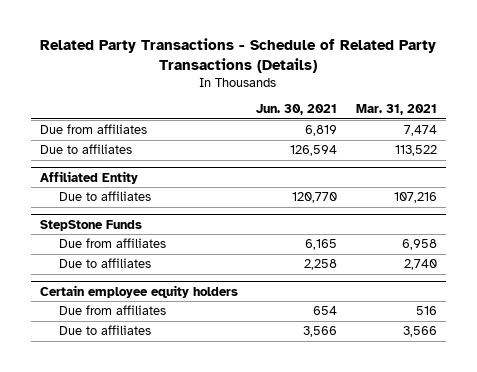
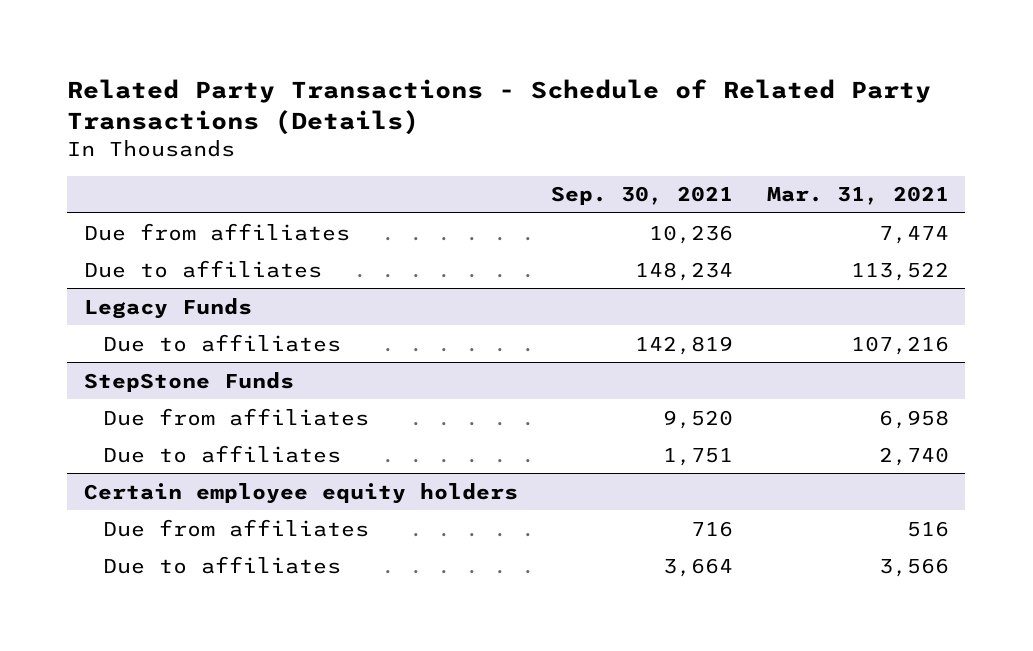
[256,104,338,116] Jun. 30, 2021 -> none
none -> [551,186,734,206] Sep. 30, 2021
[39,170,138,184] Affiliated Entity -> [84,297,253,319] Legacy Funds

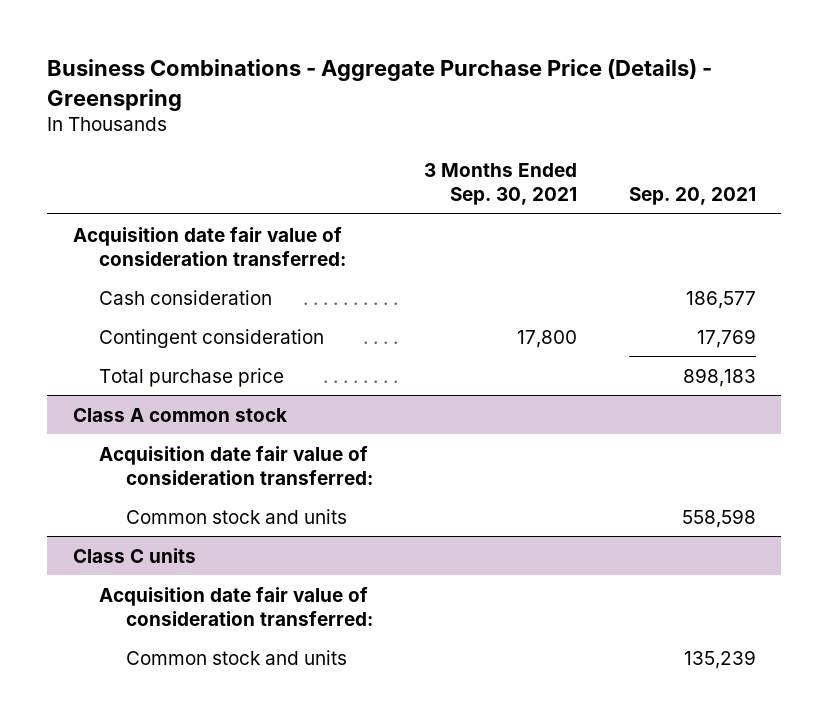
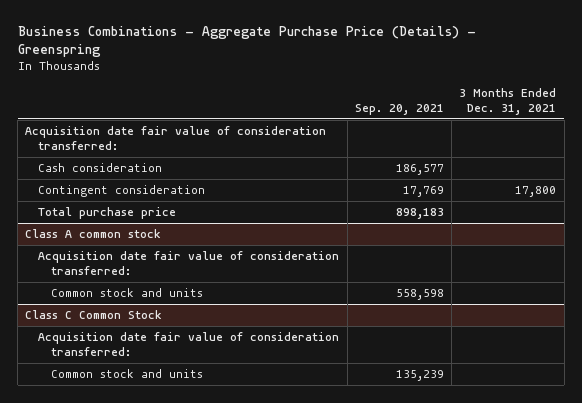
[424,162,578,205] 3 Months Ended Sep. 30, 2021 -> none
none -> [459,88,557,116] 3 Months Ended Dec. 31, 2021
[72,547,196,563] Class C units -> [25,310,163,320] Class C Common Stock

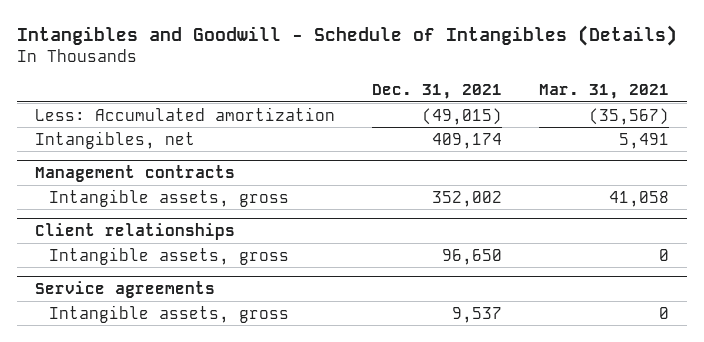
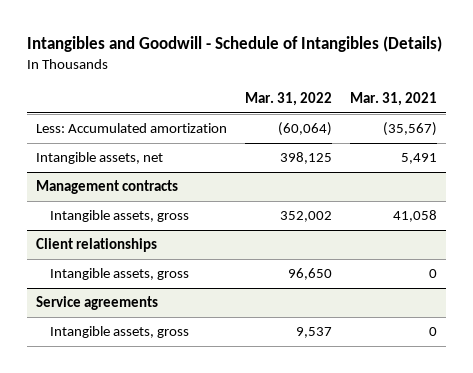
[371,83,502,99] Dec. 31, 2021 -> none
none -> [244,91,332,106] Mar. 31, 2022
[35,130,196,149] Intangibles, net -> [36,152,164,165] Intangible assets, net

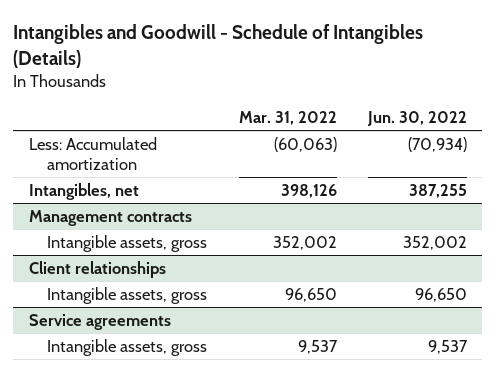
[349,91,437,106] Mar. 31, 2021 -> none
none -> [366,110,467,126] Jun. 30, 2022
[277,122,332,137] (60,064) -> [273,137,337,153] (60,063)
[36,152,164,165] Intangible assets, net -> [28,183,139,201] Intangibles, net
[279,152,332,165] 398,125 -> [280,184,337,199] 398,126

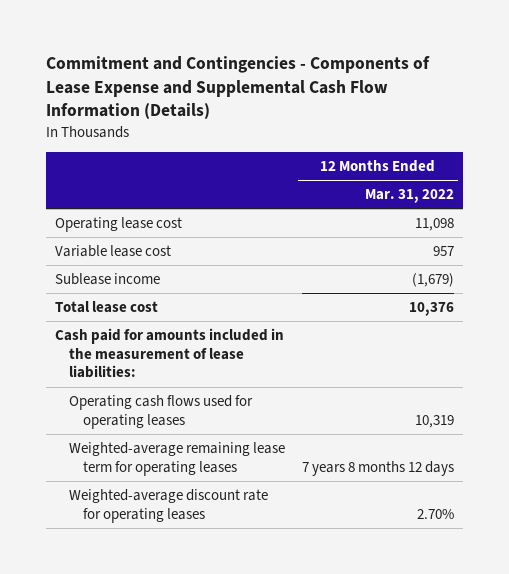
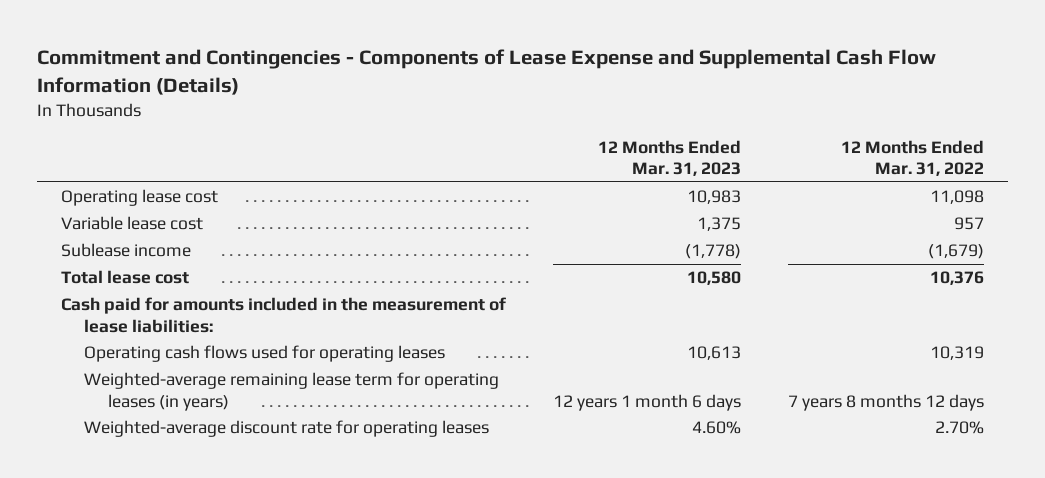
none -> [597,139,741,176] 12 Months Ended Mar. 31, 2023
[68,442,285,476] Weighted-average remaining lease term for operating leases -> [84,372,500,411] Weighted-average remaining lease term for operating leases (in years)

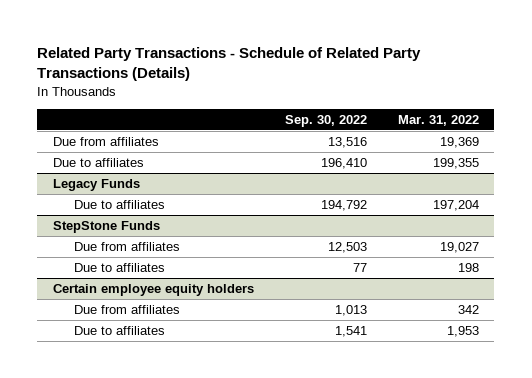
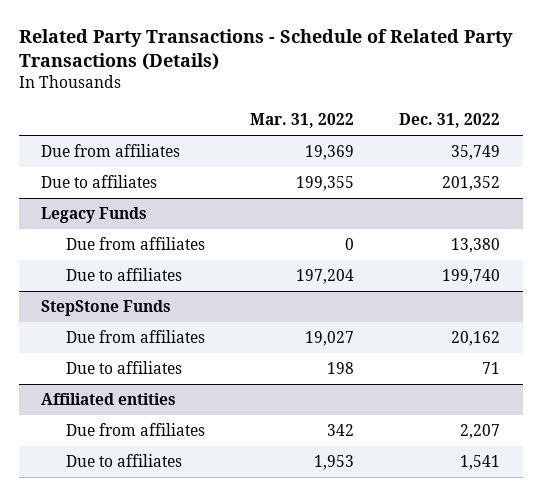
[284,115,367,128] Sep. 30, 2022 -> none
none -> [399,113,501,129] Dec. 31, 2022
none -> [65,237,205,251] Due from affiliates
[52,284,254,297] Certain employee equity holders -> [41,393,177,406] Affiliated entities

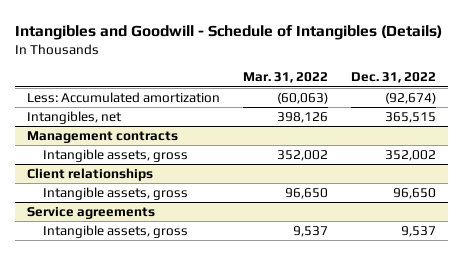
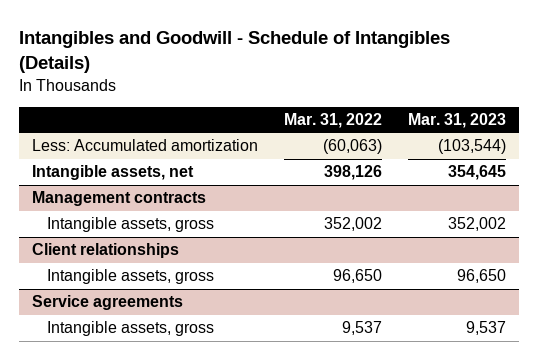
[351,72,437,84] Dec. 31, 2022 -> none
none -> [408,112,507,128] Mar. 31, 2023
[26,111,122,125] Intangibles, net -> [32,165,195,181] Intangible assets, net

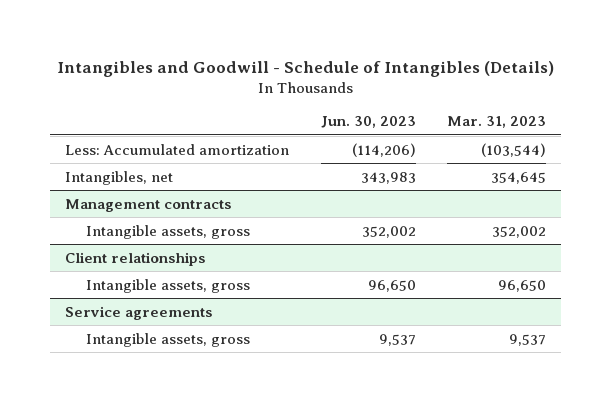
[284,112,383,128] Mar. 31, 2022 -> none
none -> [320,116,416,129] Jun. 30, 2023
[32,165,195,181] Intangible assets, net -> [65,170,174,185] Intangibles, net

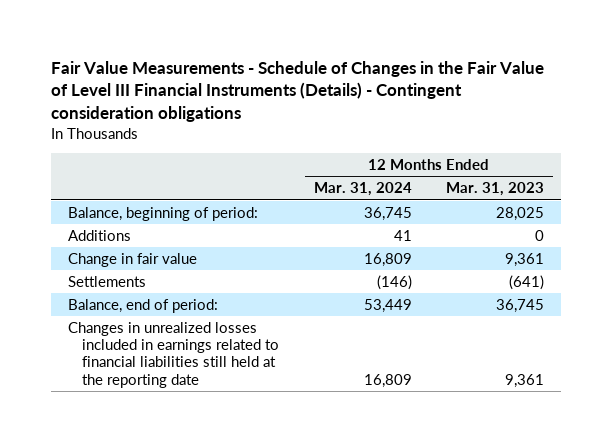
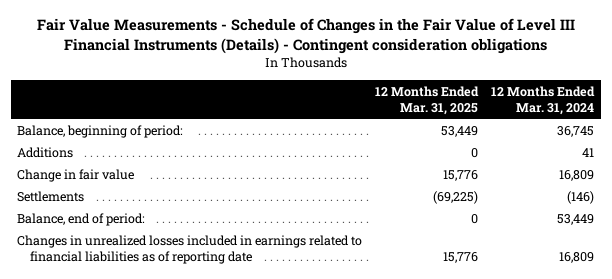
[446,182,545,197] Mar. 31, 2023 -> none
none -> [375,85,480,115] 12 Months Ended Mar. 31, 2025
[68,321,280,388] Changes in unrealized losses included in earnings related to financial liabilities still held at the reporting date -> [17,234,363,264] Changes in unrealized losses included in earnings related to financial liabilities as of reporting date

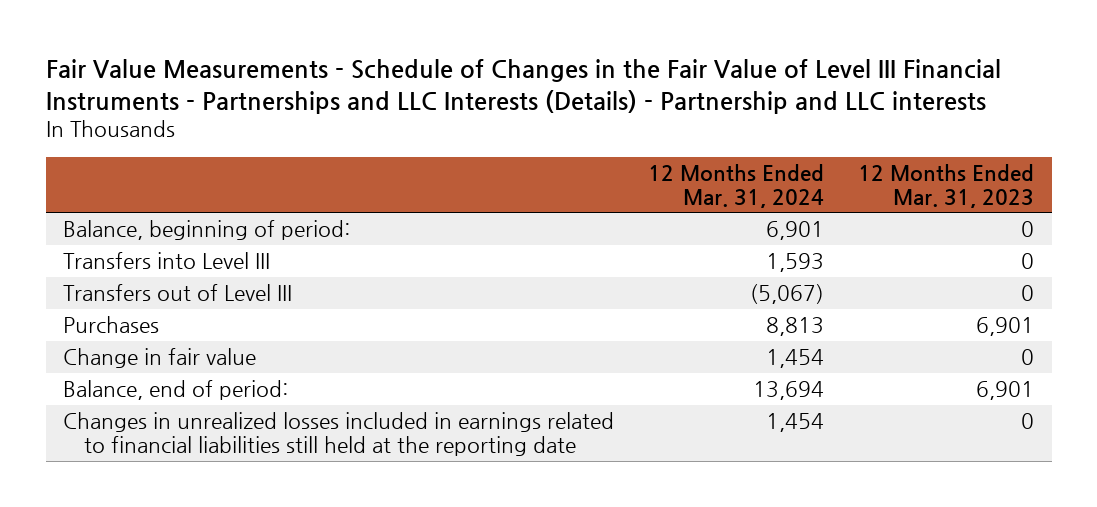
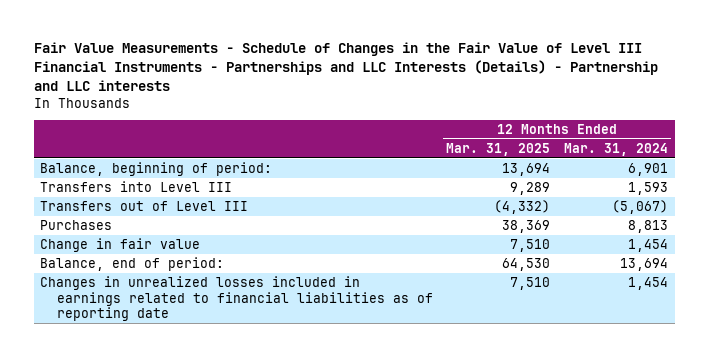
[858,163,1035,208] 12 Months Ended Mar. 31, 2023 -> none
none -> [446,142,551,156] Mar. 31, 2025
[62,411,614,457] Changes in unrealized losses included in earnings related to financial liabilities still held at the reporting date -> [40,275,434,322] Changes in unrealized losses included in earnings related to financial liabilities as of reporting date

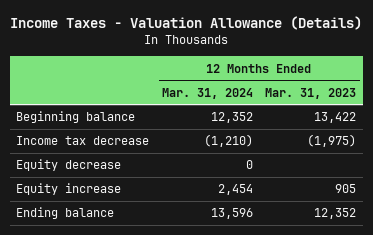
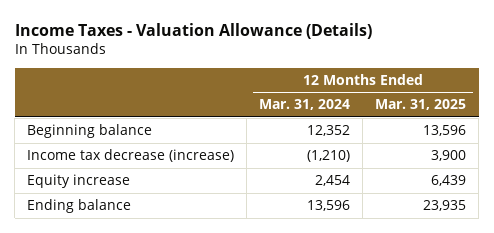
[265,87,357,99] Mar. 31, 2023 -> none
none -> [375,99,467,111] Mar. 31, 2025
[16,159,122,172] Equity decrease -> none
[16,136,150,146] Income tax decrease -> [27,149,235,163] Income tax decrease (increase)

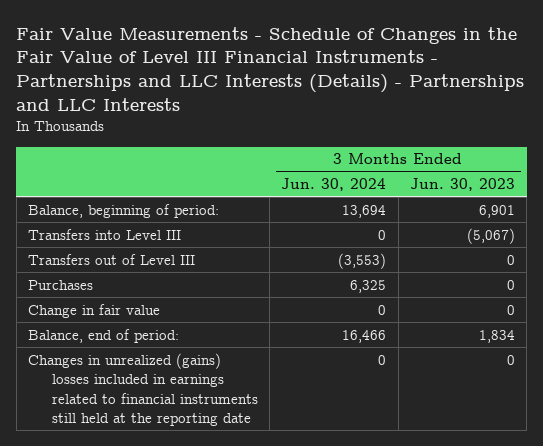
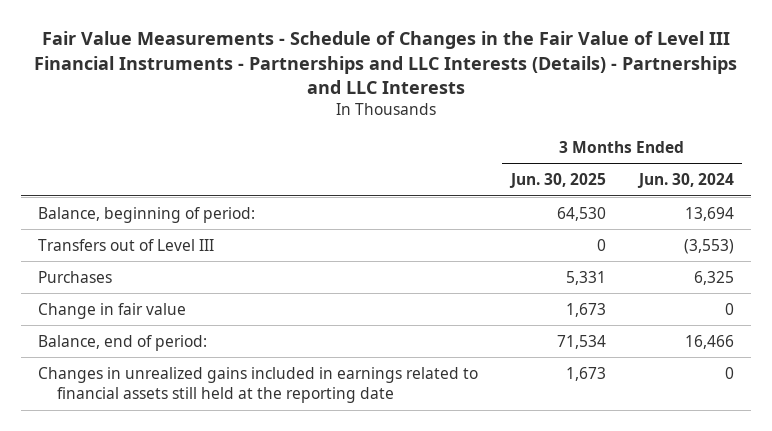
[410,178,516,192] Jun. 30, 2023 -> none
none -> [508,173,606,189] Jun. 30, 2025
[27,228,181,240] Transfers into Level III -> none
[27,352,258,426] Changes in unrealized (gains) losses included in earnings related to financial instruments still held at the reporting date -> [37,366,478,404] Changes in unrealized gains included in earnings related to financial assets still held at the reporting date

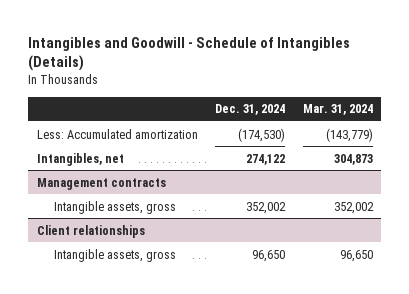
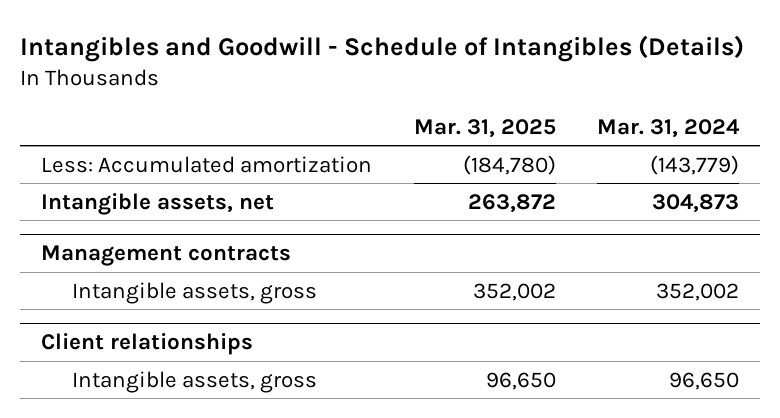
[215,104,286,116] Dec. 31, 2024 -> none
none -> [413,118,556,138] Mar. 31, 2025
[36,152,124,166] Intangibles, net -> [41,192,275,215] Intangible assets, net

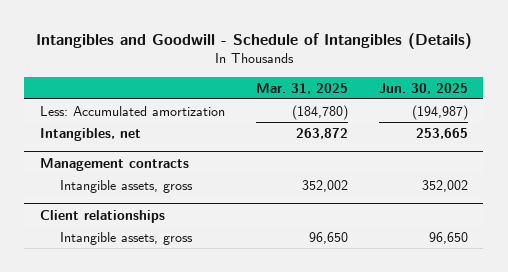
[597,118,741,138] Mar. 31, 2024 -> none
none -> [378,82,468,94] Jun. 30, 2025
[41,192,275,215] Intangible assets, net -> [39,127,141,141] Intangibles, net

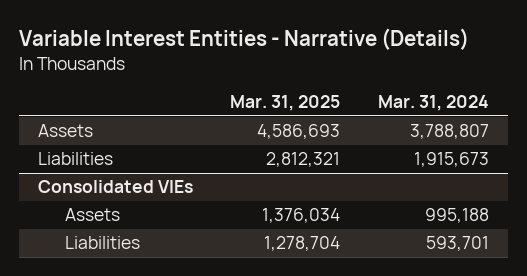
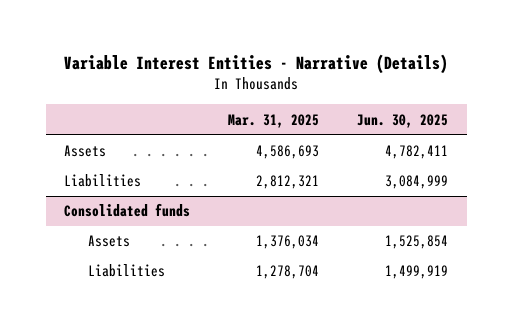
[378,95,490,112] Mar. 31, 2024 -> none
none -> [356,113,448,128] Jun. 30, 2025
[37,180,193,194] Consolidated VIEs -> [64,203,191,218] Consolidated funds

